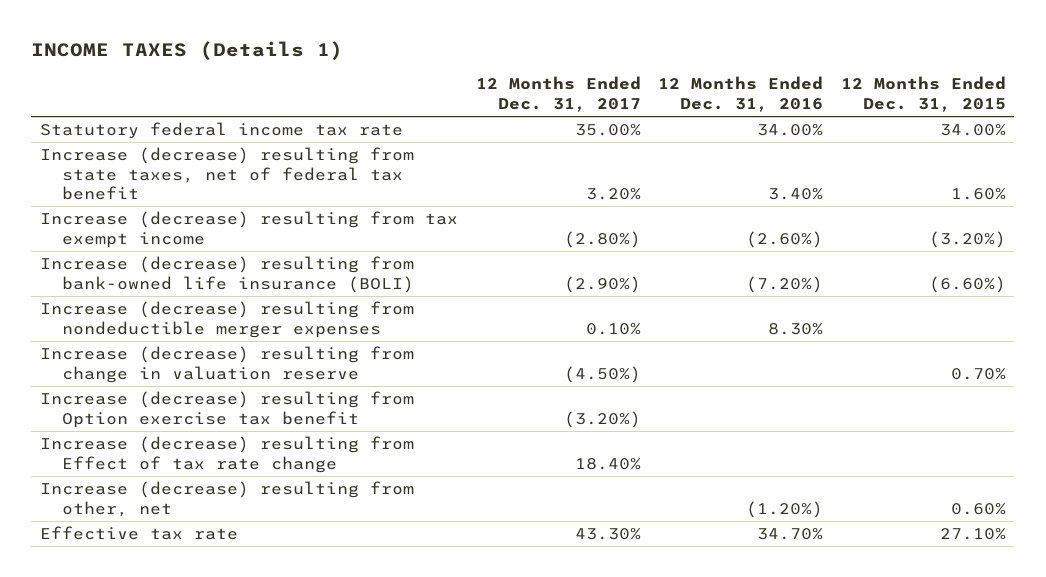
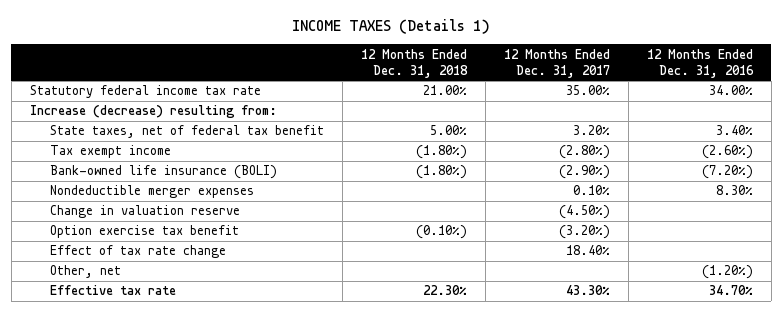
[840,76,1006,113] 12 Months Ended Dec. 31, 2015 -> none
none -> [360,48,468,78] 12 Months Ended Dec. 31, 2018
none -> [29,105,277,119] Increase (decrease) resulting from:
[40,146,415,201] Increase (decrease) resulting from state taxes, net of federal tax benefit -> [49,125,324,139] State taxes, net of federal tax benefit
[40,210,459,248] Increase (decrease) resulting from tax exempt income -> [49,145,171,159] Tax exempt income
[40,255,415,293] Increase (decrease) resulting from bank-owned life insurance (BOLI) -> [49,165,277,180] Bank-owned life insurance (BOLI)
[40,300,415,338] Increase (decrease) resulting from nondeductible merger expenses -> [49,185,254,199] Nondeductible merger expenses
[40,345,415,383] Increase (decrease) resulting from change in valuation reserve -> [49,205,240,219] Change in valuation reserve
[40,390,415,428] Increase (decrease) resulting from Option exercise tax benefit -> [49,225,239,239] Option exercise tax benefit
[40,435,415,473] Increase (decrease) resulting from Effect of tax rate change -> [49,245,226,259] Effect of tax rate change
[40,480,415,517] Increase (decrease) resulting from other, net -> [49,265,121,279] Other, net

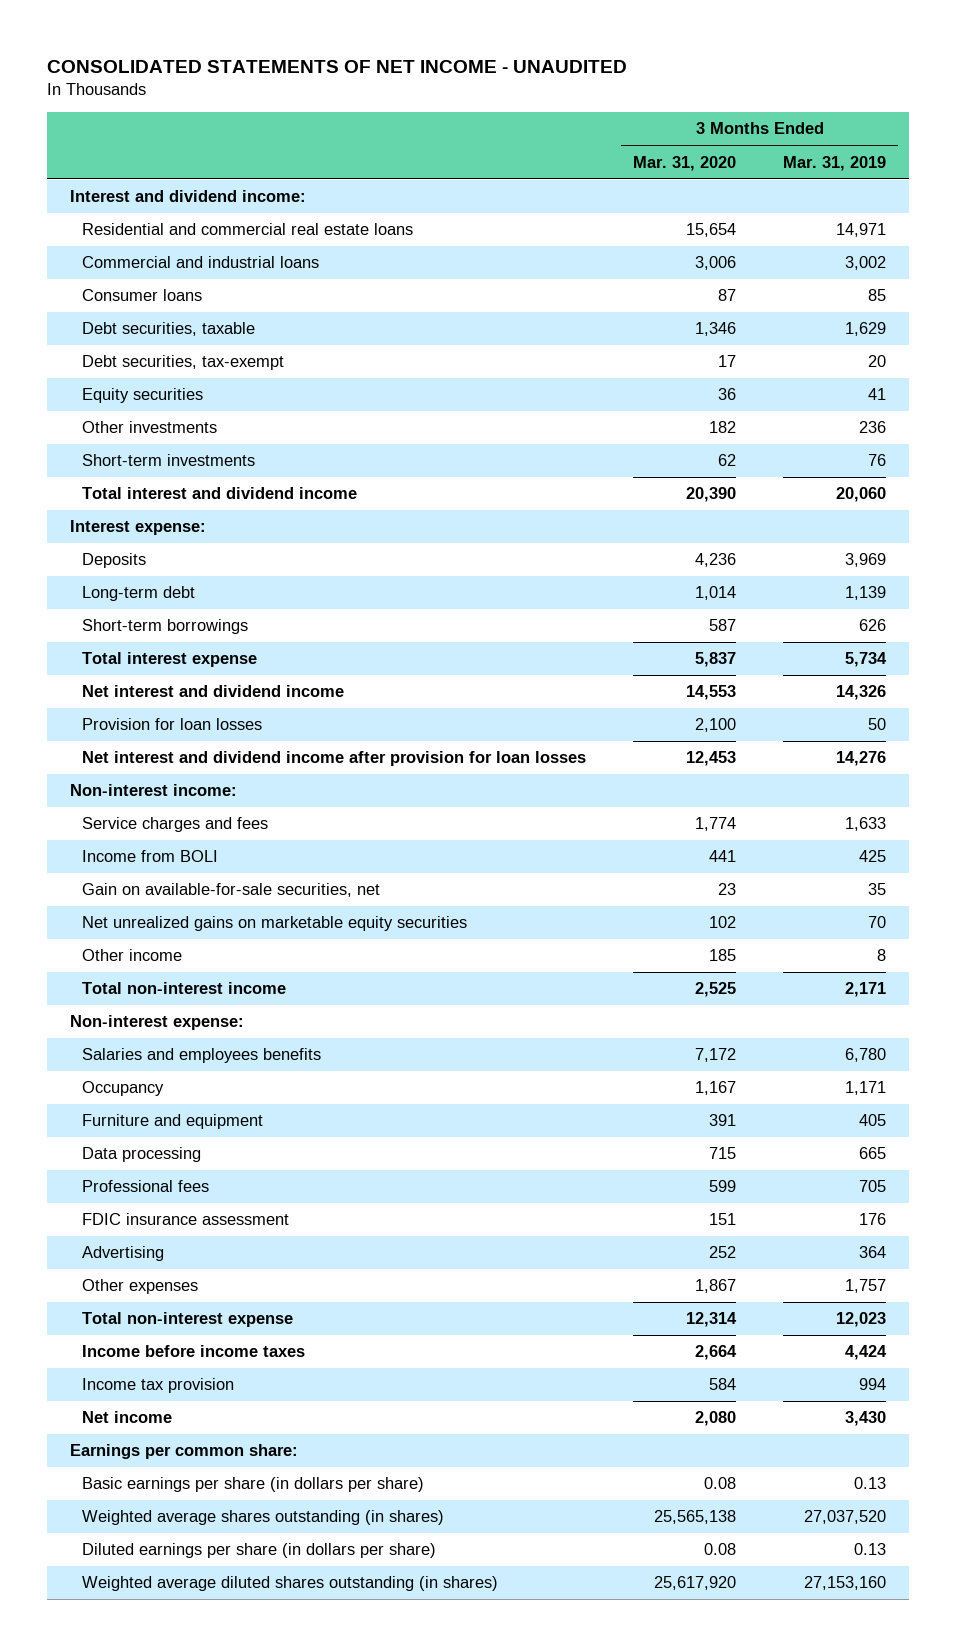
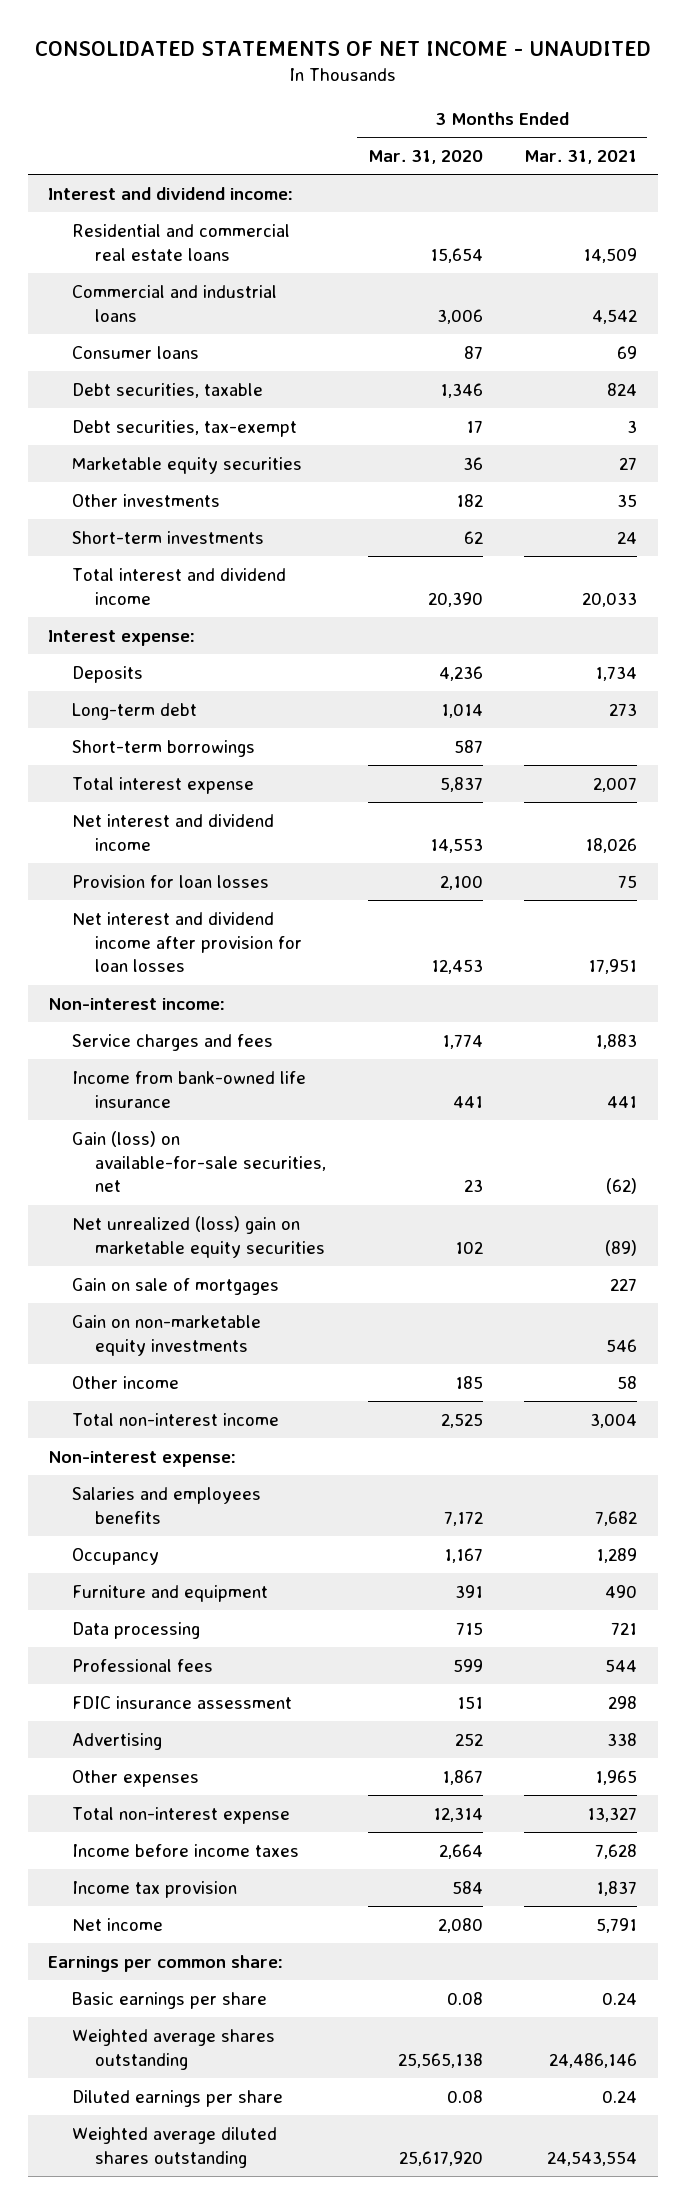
[782,155,886,171] Mar. 31, 2019 -> none
none -> [524,150,638,165] Mar. 31, 2021
[82,388,204,404] Equity securities -> [71,456,302,474] Marketable equity securities
[82,850,219,863] Income from BOLI -> [71,1070,306,1108] Income from bank-owned life insurance
[82,883,381,898] Gain on available-for-sale securities, net -> [71,1130,327,1193] Gain (loss) on available-for-sale securities, net
[82,916,468,932] Net unrealized gains on marketable equity securities -> [71,1215,326,1258] Net unrealized (loss) gain on marketable equity securities
none -> [71,1277,279,1295] Gain on sale of mortgages
none -> [71,1314,261,1356] Gain on non-marketable equity investments
[82,1477,425,1493] Basic earnings per share (in dollars per share) -> [71,1991,267,2009] Basic earnings per share
[82,1510,445,1526] Weighted average shares outstanding (in shares) -> [71,2028,275,2070] Weighted average shares outstanding
[82,1543,437,1559] Diluted earnings per share (in dollars per share) -> [71,2089,283,2107] Diluted earnings per share
[82,1576,499,1592] Weighted average diluted shares outstanding (in shares) -> [71,2126,277,2168] Weighted average diluted shares outstanding

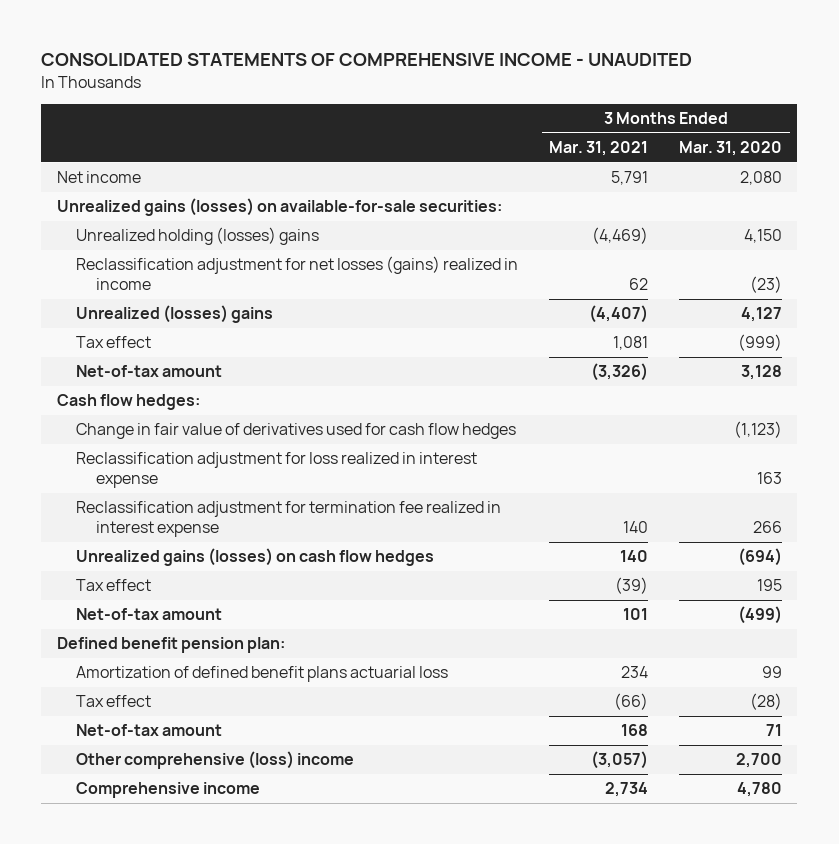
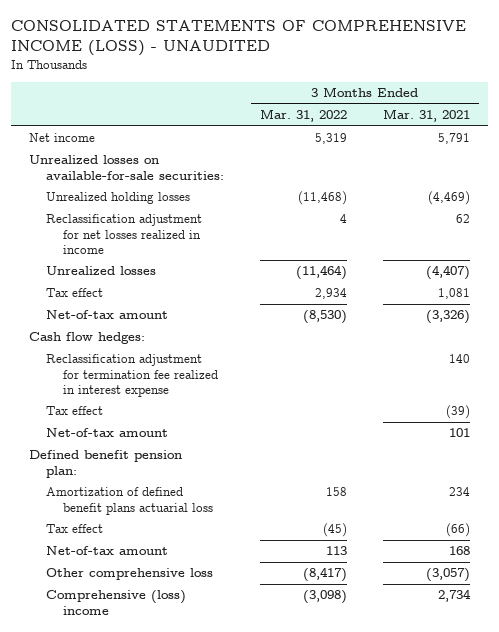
[41,53,693,67] CONSOLIDATED STATEMENTS OF COMPREHENSIVE INCOME - UNAUDITED -> [11,20,467,57] CONSOLIDATED STATEMENTS OF COMPREHENSIVE INCOME (LOSS) - UNAUDITED
[679,141,783,157] Mar. 31, 2020 -> none
none -> [259,109,347,123] Mar. 31, 2022
[56,198,502,217] Unrealized gains (losses) on available-for-sale securities: -> [29,155,224,180] Unrealized losses on available-for-sale securities:
[76,227,320,246] Unrealized holding (losses) gains -> [45,192,190,205] Unrealized holding losses
[76,256,519,291] Reclassification adjustment for net losses (gains) realized in income -> [45,214,202,254] Reclassification adjustment for net losses realized in income
[76,305,274,324] Unrealized (losses) gains -> [45,266,156,276] Unrealized losses
[76,423,517,440] Change in fair value of derivatives used for cash flow hedges -> none
[76,452,478,489] Reclassification adjustment for loss realized in interest expense -> none
[76,548,435,567] Unrealized gains (losses) on cash flow hedges -> none
[76,751,355,770] Other comprehensive (loss) income -> [45,568,213,581] Other comprehensive loss
[76,782,261,799] Comprehensive income -> [45,590,186,615] Comprehensive (loss) income

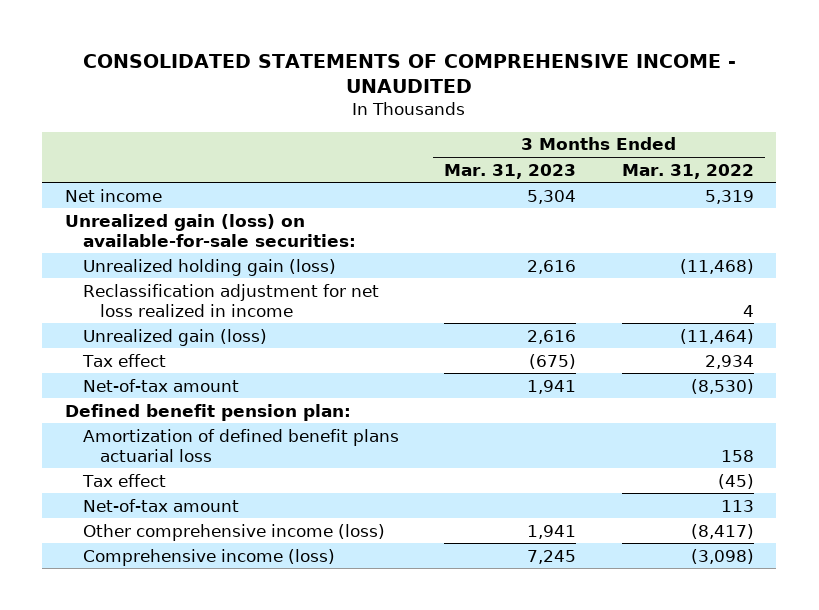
[11,20,467,57] CONSOLIDATED STATEMENTS OF COMPREHENSIVE INCOME (LOSS) - UNAUDITED -> [83,53,737,94] CONSOLIDATED STATEMENTS OF COMPREHENSIVE INCOME - UNAUDITED
[382,109,470,123] Mar. 31, 2021 -> none
none -> [444,163,577,179] Mar. 31, 2023
[29,155,224,180] Unrealized losses on available-for-sale securities: -> [65,213,356,247] Unrealized gain (loss) on available-for-sale securities:
[45,192,190,205] Unrealized holding losses -> [82,258,336,276] Unrealized holding gain (loss)
[45,214,202,254] Reclassification adjustment for net losses realized in income -> [82,283,379,317] Reclassification adjustment for net loss realized in income
[45,266,156,276] Unrealized losses -> [82,328,267,346] Unrealized gain (loss)
[29,332,146,345] Cash flow hedges: -> none
[45,354,218,397] Reclassification adjustment for termination fee realized in interest expense -> none
[45,406,103,416] Tax effect -> none
[45,428,168,438] Net-of-tax amount -> none
[45,568,213,581] Other comprehensive loss -> [82,523,385,541] Other comprehensive income (loss)
[45,590,186,615] Comprehensive (loss) income -> [82,548,335,566] Comprehensive income (loss)

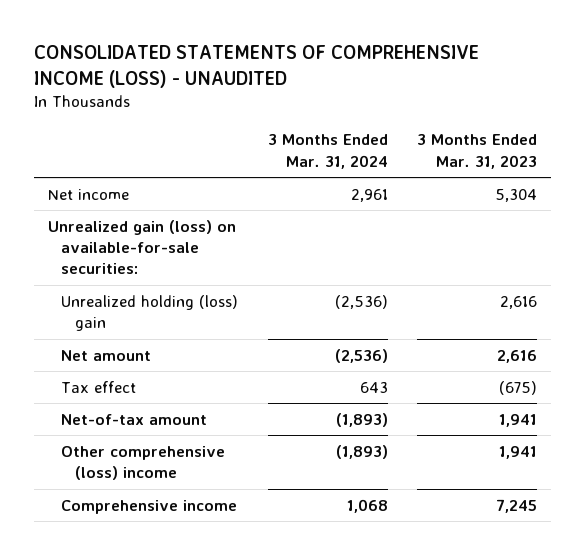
[83,53,737,94] CONSOLIDATED STATEMENTS OF COMPREHENSIVE INCOME - UNAUDITED -> [33,45,479,88] CONSOLIDATED STATEMENTS OF COMPREHENSIVE INCOME (LOSS) - UNAUDITED
[621,163,754,179] Mar. 31, 2022 -> none
none -> [267,134,388,169] 3 Months Ended Mar. 31, 2024
[82,283,379,317] Reclassification adjustment for net loss realized in income -> none
[82,258,336,276] Unrealized holding gain (loss) -> [61,294,239,332] Unrealized holding (loss) gain
[82,328,267,346] Unrealized gain (loss) -> [61,349,152,361] Net amount
[65,403,352,421] Defined benefit pension plan: -> none
[82,428,399,462] Amortization of defined benefit plans actuarial loss -> none
[81,473,166,487] Tax effect -> none
[82,498,239,512] Net-of-tax amount -> none
[82,523,385,541] Other comprehensive income (loss) -> [61,445,226,481] Other comprehensive (loss) income
[82,548,335,566] Comprehensive income (loss) -> [61,499,238,514] Comprehensive income

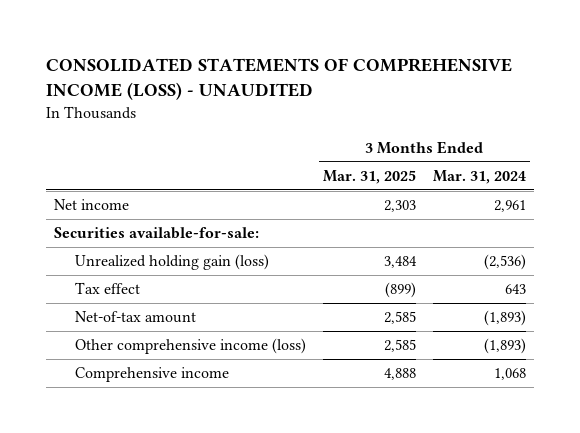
[416,134,537,169] 3 Months Ended Mar. 31, 2023 -> none
none -> [323,170,417,185] Mar. 31, 2025
[61,349,152,361] Net amount -> none
[48,219,237,275] Unrealized gain (loss) on available-for-sale securities: -> [54,227,260,240] Securities available-for-sale:
[61,294,239,332] Unrealized holding (loss) gain -> [75,254,270,271] Unrealized holding gain (loss)
[61,445,226,481] Other comprehensive (loss) income -> [75,338,307,355] Other comprehensive income (loss)

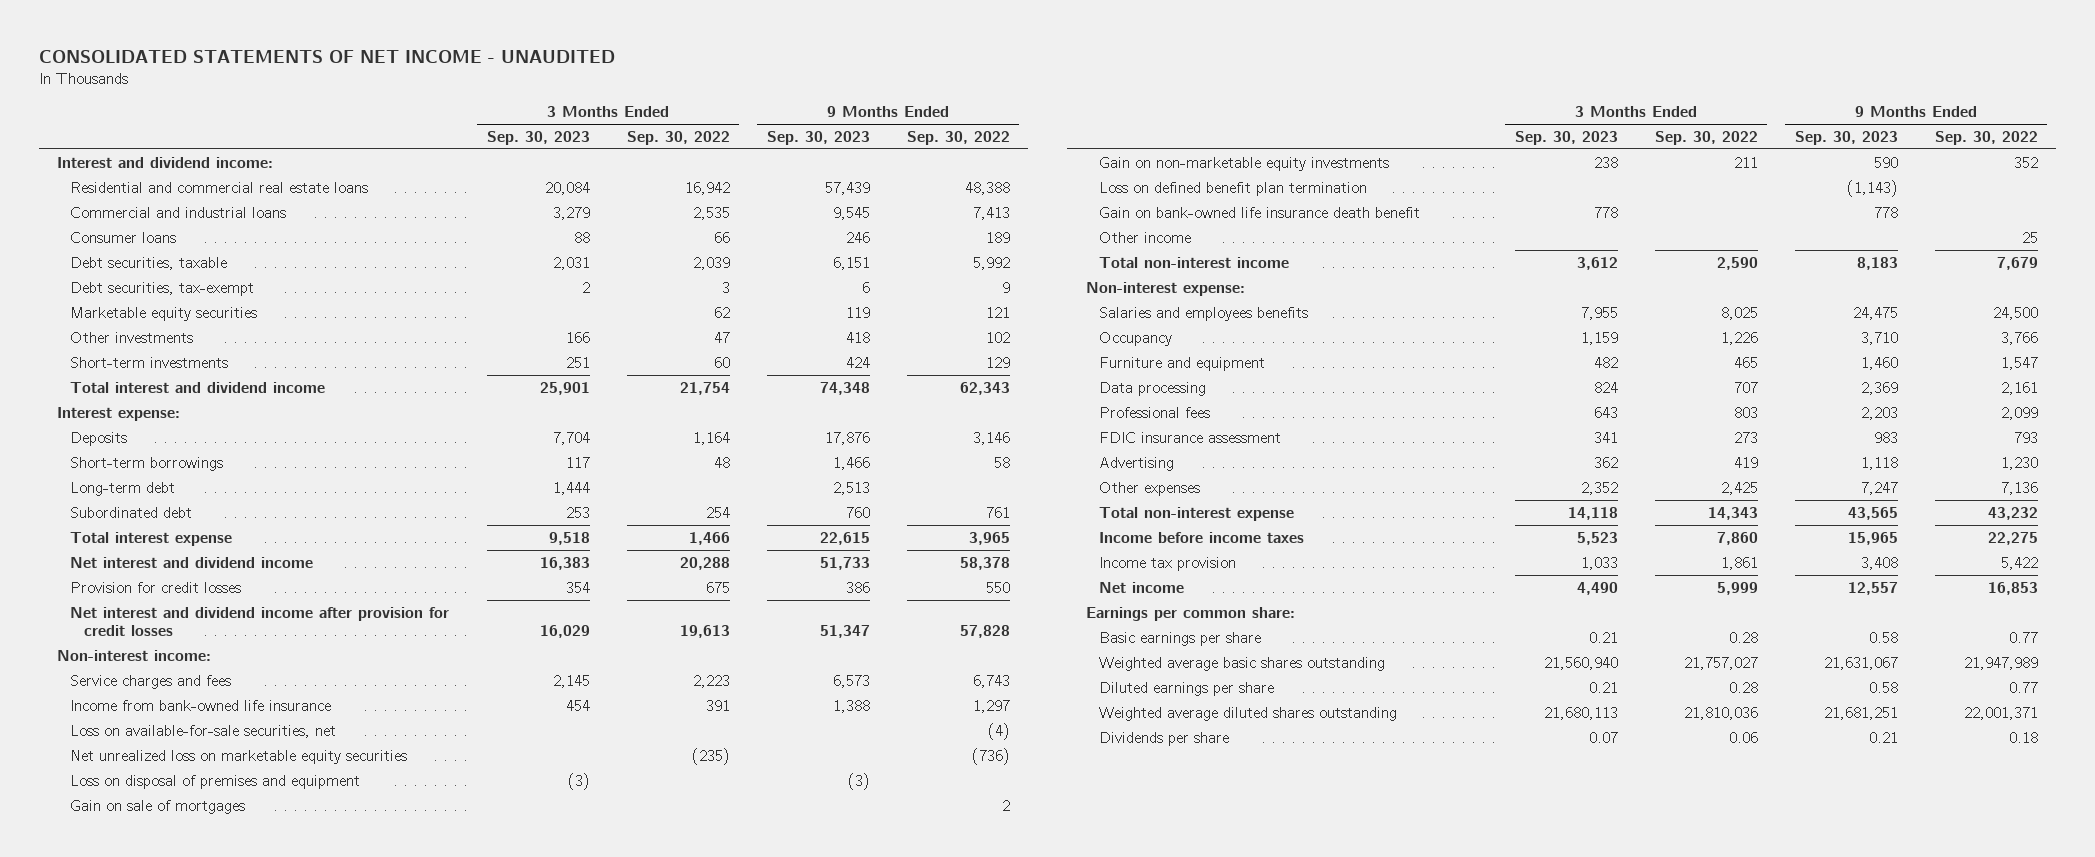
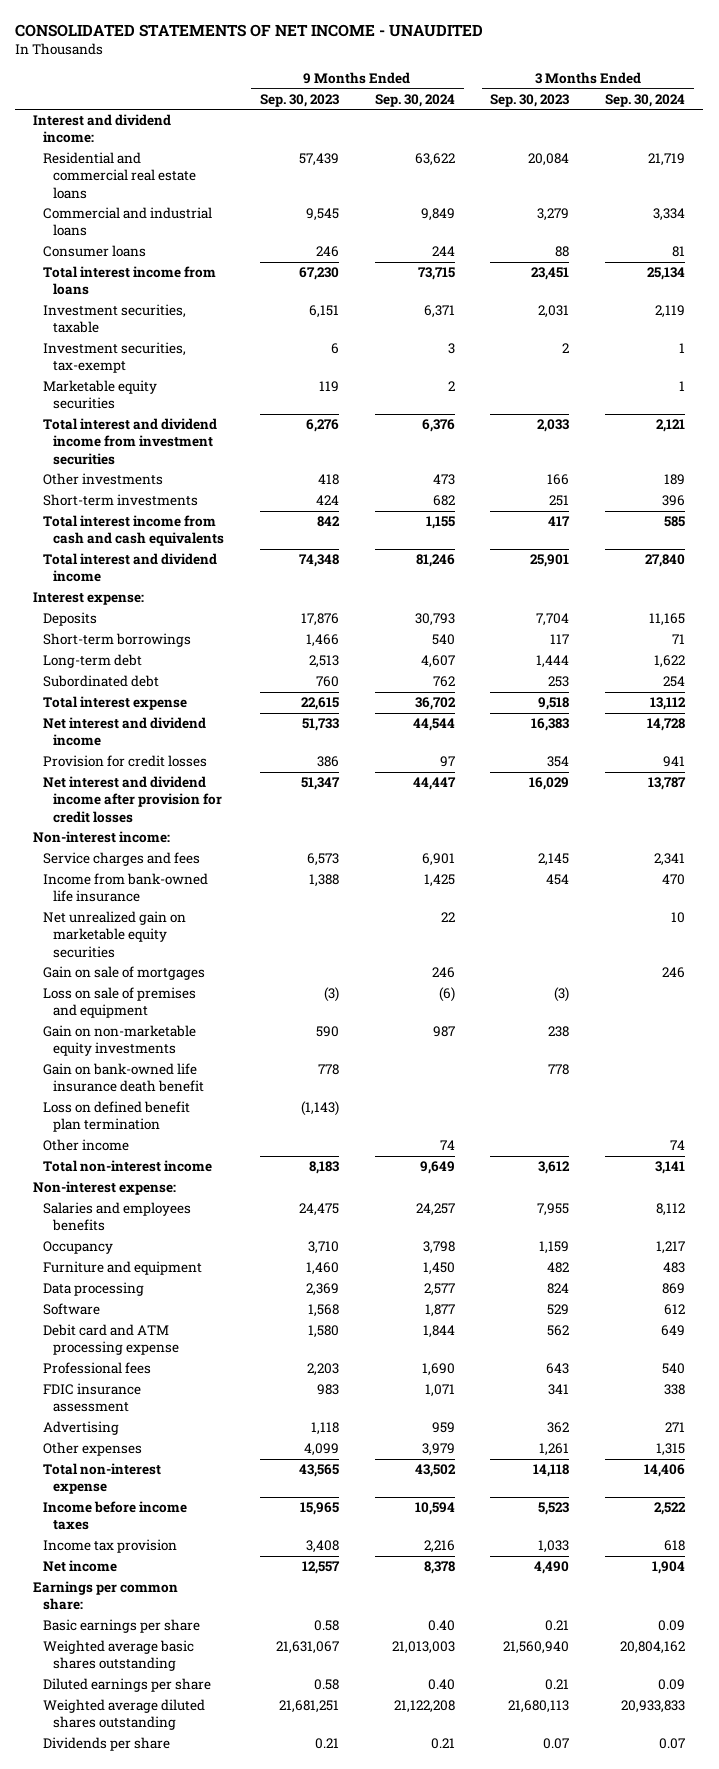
[626,130,730,145] Sep. 30, 2022 -> none
[906,130,1010,145] Sep. 30, 2022 -> none
none -> [374,93,455,107] Sep. 30, 2024
none -> [605,93,686,107] Sep. 30, 2024
none -> [43,266,217,296] Total interest income from loans
[70,256,228,270] Debt securities, taxable -> [43,304,187,334] Investment securities, taxable
[70,281,255,296] Debt securities, tax-exempt -> [43,342,187,374] Investment securities, tax-exempt
none -> [43,418,218,465] Total interest and dividend income from investment securities
none -> [43,515,225,547] Total interest income from cash and cash equivalents
[70,724,337,738] Loss on available-for-sale securities, net -> none
[70,774,361,789] Loss on disposal of premises and equipment -> none
[70,749,408,764] Net unrealized loss on marketable equity securities -> [43,911,187,958] Net unrealized gain on marketable equity securities
none -> [43,987,197,1019] Loss on sale of premises and equipment
[1098,181,1367,196] Loss on defined benefit plan termination -> [43,1101,191,1133] Loss on defined benefit plan termination
none -> [43,1303,101,1316] Software
none -> [43,1324,180,1356] Debit card and ATM processing expense
[1580,481,1618,495] 2,352 -> [539,1443,570,1457] 1,261
[1860,481,1898,495] 7,247 -> [303,1443,339,1457] 4,099

